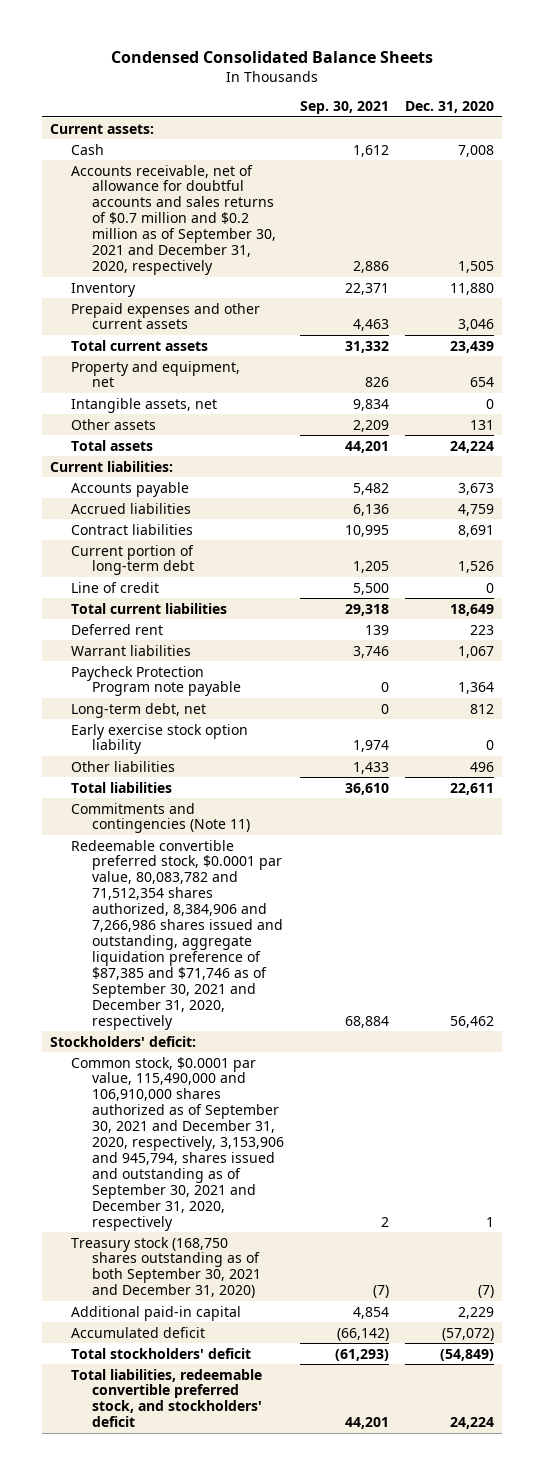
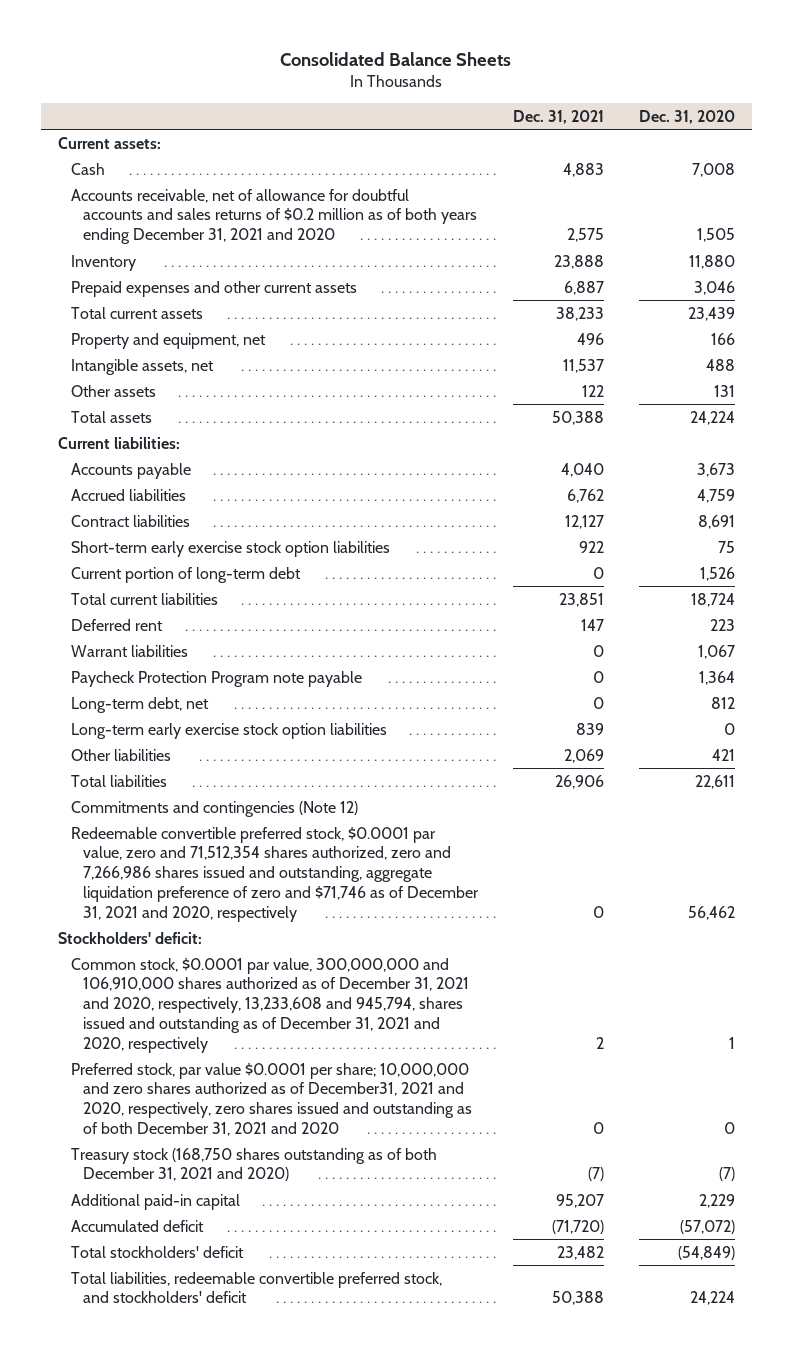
[110,51,433,64] Condensed Consolidated Balance Sheets -> [280,51,512,66] Consolidated Balance Sheets
[300,101,390,115] Sep. 30, 2021 -> none
none -> [513,109,605,124] Dec. 31, 2021
[71,164,277,276] Accounts receivable, net of allowance for doubtful accounts and sales returns of $0.7 million and $0.2 million as of September 30, 2021 and December 31, 2020, respectively -> [70,188,478,245] Accounts receivable, net of allowance for doubtful accounts and sales returns of $0.2 million as of both years ending December 31, 2021 and 2020
[470,377,495,388] 654 -> [710,332,735,345] 166
[486,398,495,409] 0 -> [705,358,735,371] 488
none -> [70,540,390,557] Short-term early exercise stock option liabilities
[71,581,160,593] Line of credit -> none
[450,603,495,616] 18,649 -> [690,592,735,607] 18,724
[71,723,249,755] Early exercise stock option liability -> [70,722,387,739] Long-term early exercise stock option liabilities
[470,761,495,772] 496 -> [711,748,735,761] 421
[71,802,251,834] Commitments and contingencies (Note 11) -> [70,800,358,817] Commitments and contingencies (Note 12)
[71,839,284,1030] Redeemable convertible preferred stock, $0.0001 par value, 80,083,782 and 71,512,354 shares authorized, 8,384,906 and 7,266,986 shares issued and outstanding, aggregate liquidation preference of $87,385 and $71,746 as of September 30, 2021 and December 31, 2020, respectively -> [70,826,480,922] Redeemable convertible preferred stock, $0.0001 par value, zero and 71,512,354 shares authorized, zero and 7,266,986 shares issued and outstanding, aggregate liquidation preference of zero and $71,746 as of December 31, 2021 and 2020, respectively
[71,1056,285,1231] Common stock, $0.0001 par value, 115,490,000 and 106,910,000 shares authorized as of September 30, 2021 and December 31, 2020, respectively, 3,153,906 and 945,794, shares issued and outstanding as of September 30, 2021 and December 31, 2020, respectively -> [70,957,470,1053] Common stock, $0.0001 par value, 300,000,000 and 106,910,000 shares authorized as of December 31, 2021 and 2020, respectively, 13,233,608 and 945,794, shares issued and outstanding as of December 31, 2021 and 2020, respectively
none -> [70,1062,473,1137] Preferred stock, par value $0.0001 per share; 10,000,000 and zero shares authorized as of December31, 2021 and 2020, respectively, zero shares issued and outstanding as of both December 31, 2021 and 2020
[71,1236,262,1299] Treasury stock (168,750 shares outstanding as of both September 30, 2021 and December 31, 2020) -> [70,1147,437,1182] Treasury stock (168,750 shares outstanding as of both December 31, 2021 and 2020)

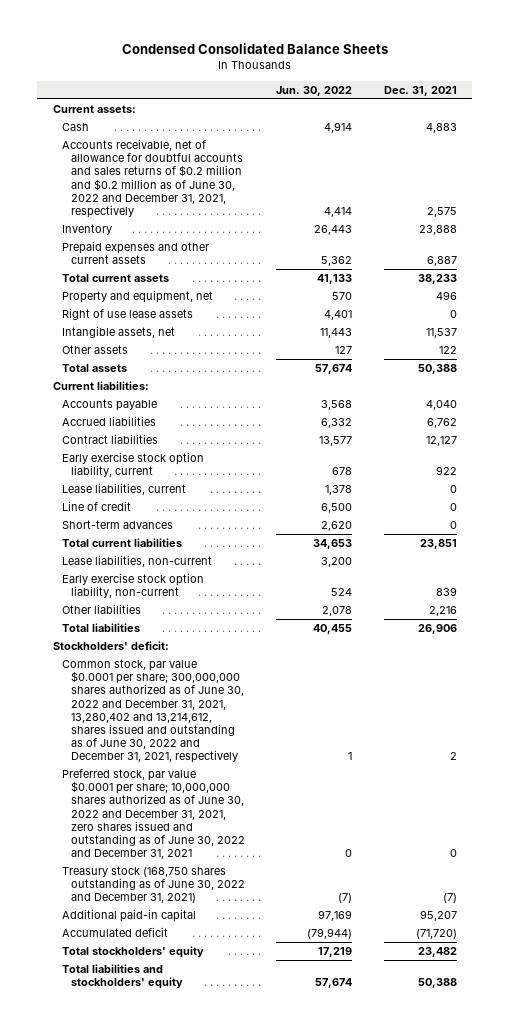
[280,51,512,66] Consolidated Balance Sheets -> [121,43,388,55] Condensed Consolidated Balance Sheets
[638,109,735,124] Dec. 31, 2020 -> none
none -> [276,85,353,96] Jun. 30, 2022
[70,188,478,245] Accounts receivable, net of allowance for doubtful accounts and sales returns of $0.2 million as of both years ending December 31, 2021 and 2020 -> [61,139,243,218] Accounts receivable, net of allowance for doubtful accounts and sales returns of $0.2 million and $0.2 million as of June 30, 2022 and December 31, 2021, respectively
none -> [61,308,193,321] Right of use lease assets
[70,566,301,583] Current portion of long-term debt -> none
[70,540,390,557] Short-term early exercise stock option liabilities -> [61,452,204,478] Early exercise stock option liability, current
none -> [61,483,186,496] Lease liabilities, current
none -> [61,501,131,512] Line of credit
none -> [61,520,173,530] Short-term advances
[70,618,163,631] Deferred rent -> none
[70,644,188,657] Warrant liabilities -> none
[70,670,362,687] Paycheck Protection Program note payable -> none
[70,696,209,713] Long-term debt, net -> none
none -> [61,555,212,568] Lease liabilities, non-current
[70,722,387,739] Long-term early exercise stock option liabilities -> [61,573,204,599] Early exercise stock option liability, non-current
[564,748,605,763] 2,069 -> [428,606,457,617] 2,216
[70,800,358,817] Commitments and contingencies (Note 12) -> none
[70,826,480,922] Redeemable convertible preferred stock, $0.0001 par value, zero and 71,512,354 shares authorized, zero and 7,266,986 shares issued and outstanding, aggregate liquidation preference of zero and $71,746 as of December 31, 2021 and 2020, respectively -> none
[70,957,470,1053] Common stock, $0.0001 par value, 300,000,000 and 106,910,000 shares authorized as of December 31, 2021 and 2020, respectively, 13,233,608 and 945,794, shares issued and outstanding as of December 31, 2021 and 2020, respectively -> [61,659,244,764] Common stock, par value $0.0001 per share; 300,000,000 shares authorized as of June 30, 2022 and December 31, 2021, 13,280,402 and 13,214,612, shares issued and outstanding as of June 30, 2022 and December 31, 2021, respectively
[70,1062,473,1137] Preferred stock, par value $0.0001 per share; 10,000,000 and zero shares authorized as of December31, 2021 and 2020, respectively, zero shares issued and outstanding as of both December 31, 2021 and 2020 -> [61,769,245,860] Preferred stock, par value $0.0001 per share; 10,000,000 shares authorized as of June 30, 2022 and December 31, 2021, zero shares issued and outstanding as of June 30, 2022 and December 31, 2021
[70,1147,437,1182] Treasury stock (168,750 shares outstanding as of both December 31, 2021 and 2020) -> [61,866,245,904] Treasury stock (168,750 shares outstanding as of June 30, 2022 and December 31, 2021)
[70,1245,244,1258] Total stockholders' deficit -> [61,946,204,959] Total stockholders' equity
[70,1271,442,1304] Total liabilities, redeemable convertible preferred stock, and stockholders' deficit -> [61,964,183,990] Total liabilities and stockholders' equity

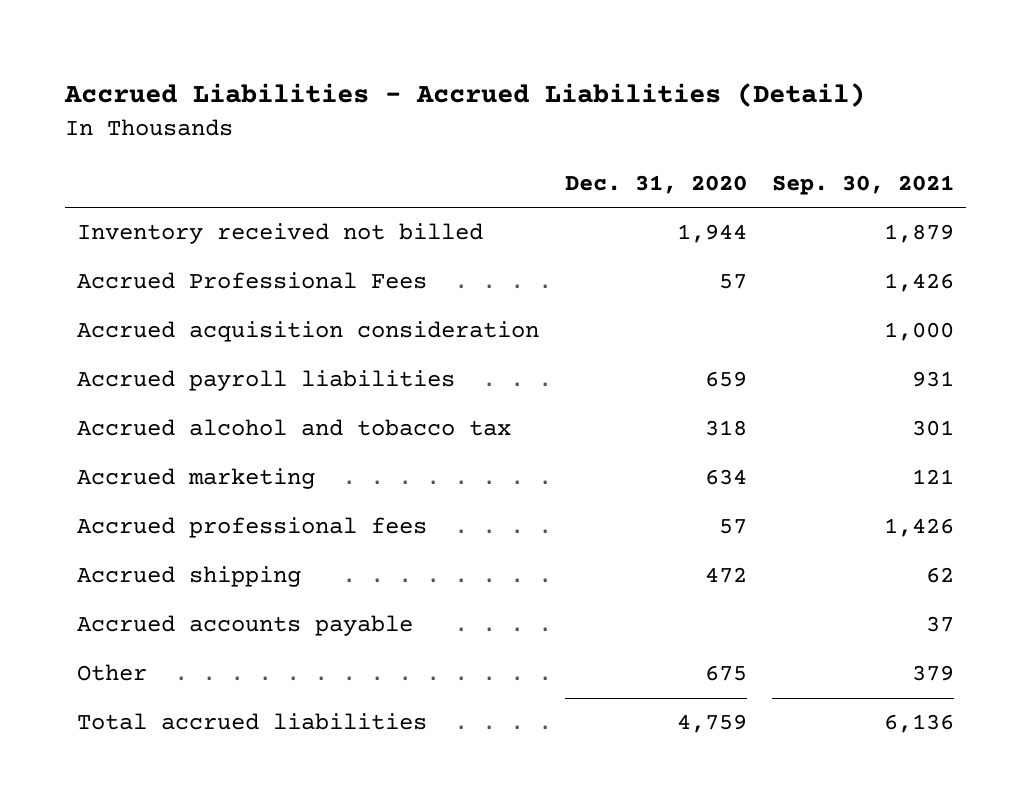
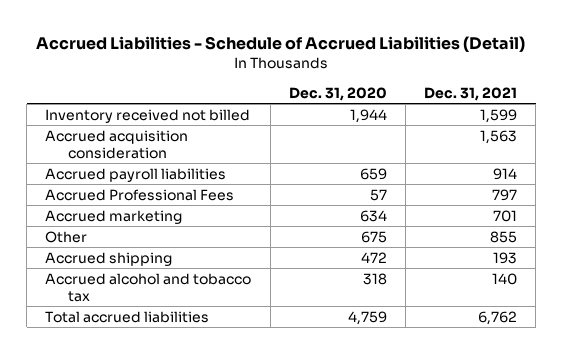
[63,83,865,108] Accrued Liabilities - Accrued Liabilities (Detail) -> [36,35,526,52] Accrued Liabilities - Schedule of Accrued Liabilities (Detail)
[771,175,954,196] Sep. 30, 2021 -> none
none -> [423,86,517,101] Dec. 31, 2021
[77,272,428,290] Accrued Professional Fees -> [45,188,235,201] Accrued Professional Fees
[77,517,428,539] Accrued professional fees -> none
[77,615,414,637] Accrued accounts payable -> none
[77,566,302,588] Accrued shipping -> [45,251,173,266] Accrued shipping
[77,419,512,437] Accrued alcohol and tobacco tax -> [45,272,252,302] Accrued alcohol and tobacco tax

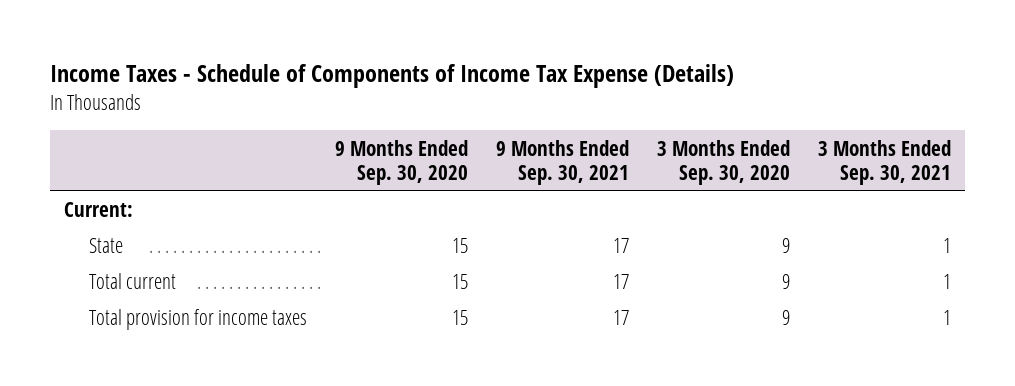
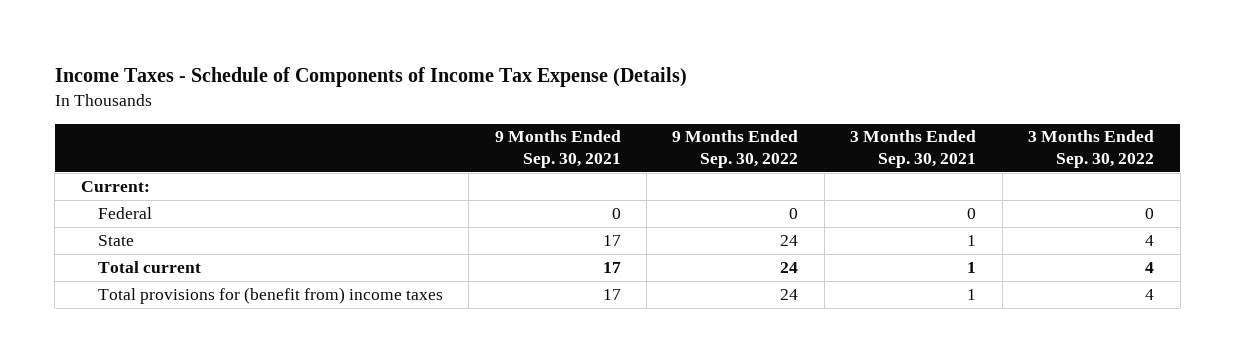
[334,139,468,186] 9 Months Ended Sep. 30, 2020 -> none
[656,139,790,186] 3 Months Ended Sep. 30, 2020 -> none
none -> [672,130,799,169] 9 Months Ended Sep. 30, 2022
none -> [1028,130,1155,169] 3 Months Ended Sep. 30, 2022
none -> [97,206,152,219] Federal
[88,309,307,331] Total provision for income taxes -> [97,286,443,304] Total provisions for (benefit from) income taxes

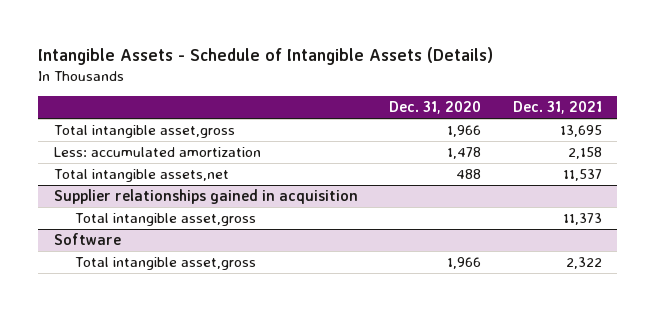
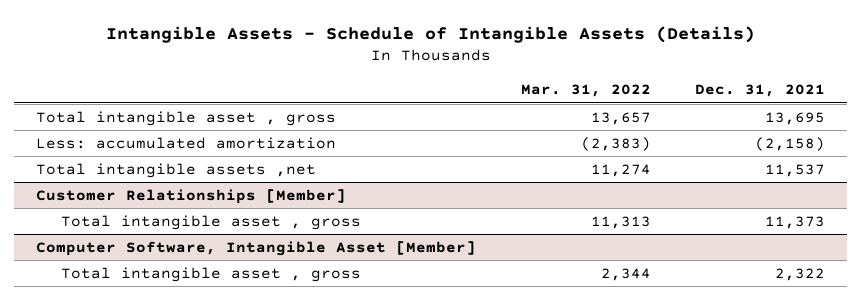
[389,101,482,115] Dec. 31, 2020 -> none
none -> [520,84,651,98] Mar. 31, 2022
[53,124,235,138] Total intangible asset,gross -> [36,110,337,126] Total intangible asset , gross
[567,146,602,159] 2,158 -> [755,136,826,151] (2,158)
[53,168,229,182] Total intangible assets,net -> [36,162,317,178] Total intangible assets ,net
[53,188,358,204] Supplier relationships gained in acquisition -> [36,188,347,204] Customer Relationships [Member]
[74,212,256,226] Total intangible asset,gross -> [60,214,361,230] Total intangible asset , gross
[53,232,121,245] Software -> [36,240,477,256] Computer Software, Intangible Asset [Member]
[74,256,256,270] Total intangible asset,gross -> [60,266,361,282] Total intangible asset , gross

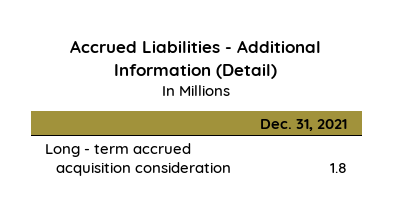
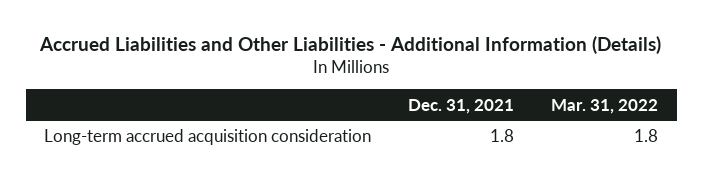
[70,40,322,80] Accrued Liabilities - Additional Information (Detail) -> [39,36,662,55] Accrued Liabilities and Other Liabilities - Additional Information (Details)
none -> [551,98,659,114] Mar. 31, 2022
[45,143,232,176] Long - term accrued acquisition consideration -> [44,129,372,146] Long-term accrued acquisition consideration

